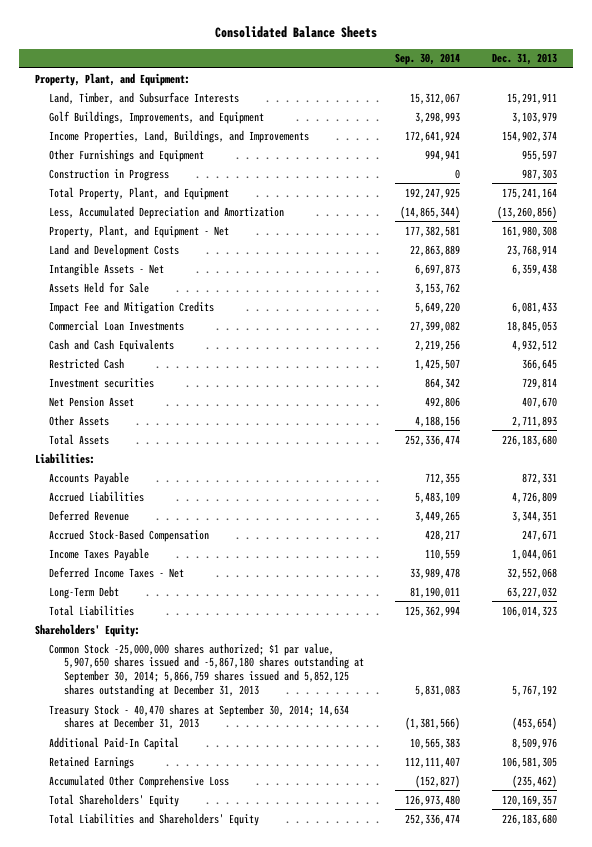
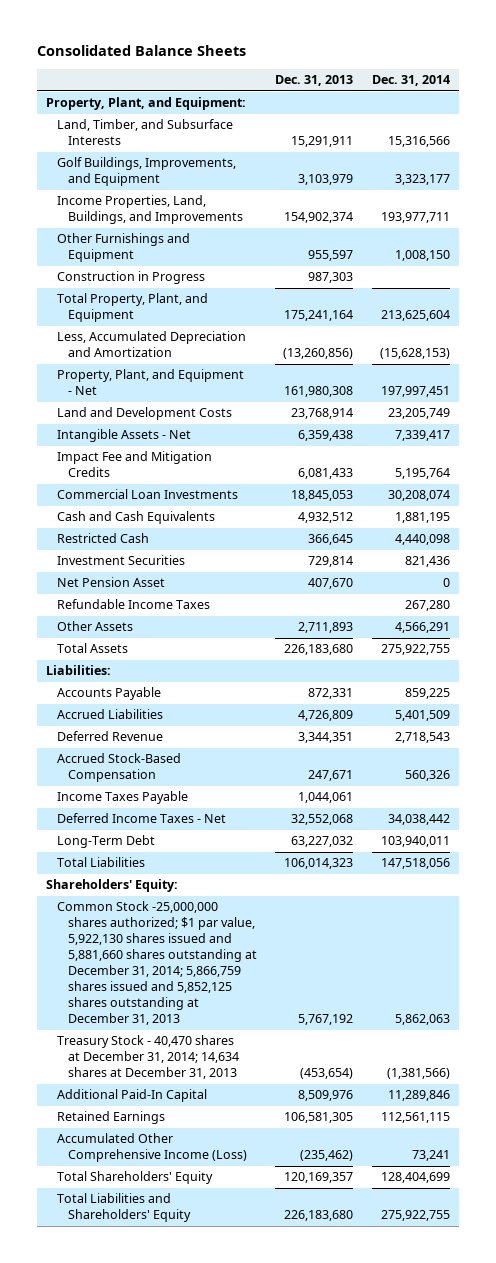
[395,53,461,66] Sep. 30, 2014 -> none
none -> [371,75,450,87] Dec. 31, 2014
[49,281,150,293] Assets Held for Sale -> none
[49,377,155,388] Investment securities -> [56,555,185,566] Investment Securities
none -> [56,599,210,610] Refundable Income Taxes
[49,642,364,698] Common Stock -25,000,000 shares authorized; $1 par value, 5,907,650 shares issued and -5,867,180 shares outstanding at September 30, 2014; 5,866,759 shares issued and 5,852,125 shares outstanding at December 31, 2013 -> [56,901,257,1026] Common Stock -25,000,000 shares authorized; $1 par value, 5,922,130 shares issued and 5,881,660 shares outstanding at December 31, 2014; 5,866,759 shares issued and 5,852,125 shares outstanding at December 31, 2013
[49,703,350,730] Treasury Stock - 40,470 shares at September 30, 2014; 14,634 shares at December 31, 2013 -> [56,1035,239,1080] Treasury Stock - 40,470 shares at December 31, 2014; 14,634 shares at December 31, 2013
[49,774,230,788] Accumulated Other Comprehensive Loss -> [56,1133,247,1163] Accumulated Other Comprehensive Income (Loss)

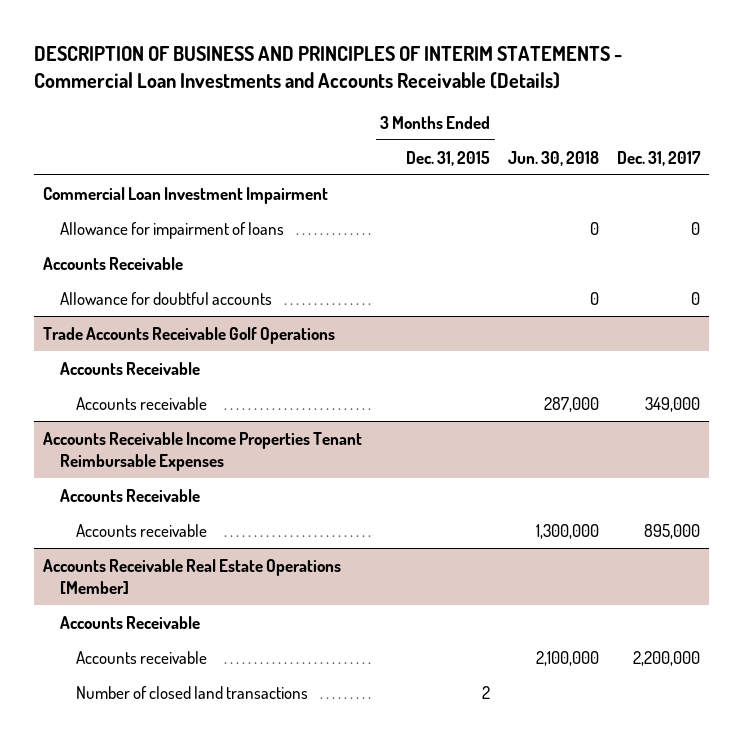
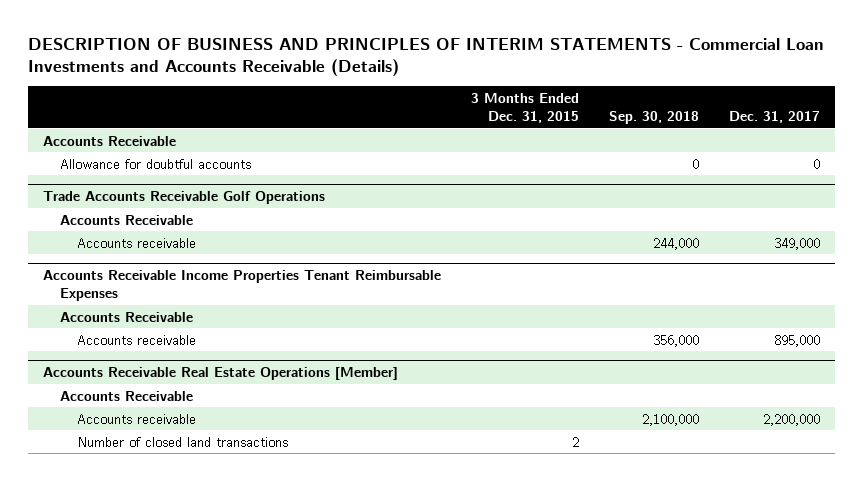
[508,150,600,166] Jun. 30, 2018 -> none
none -> [609,110,700,124] Sep. 30, 2018
[43,186,329,204] Commercial Loan Investment Impairment -> none
[59,221,284,239] Allowance for impairment of loans -> none

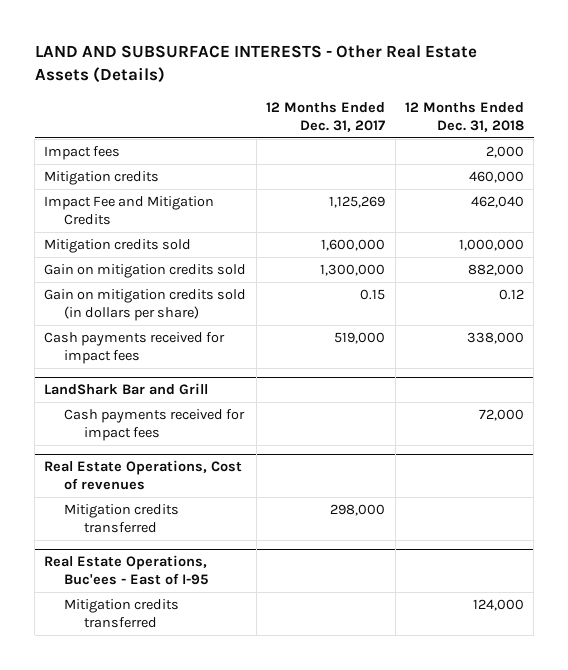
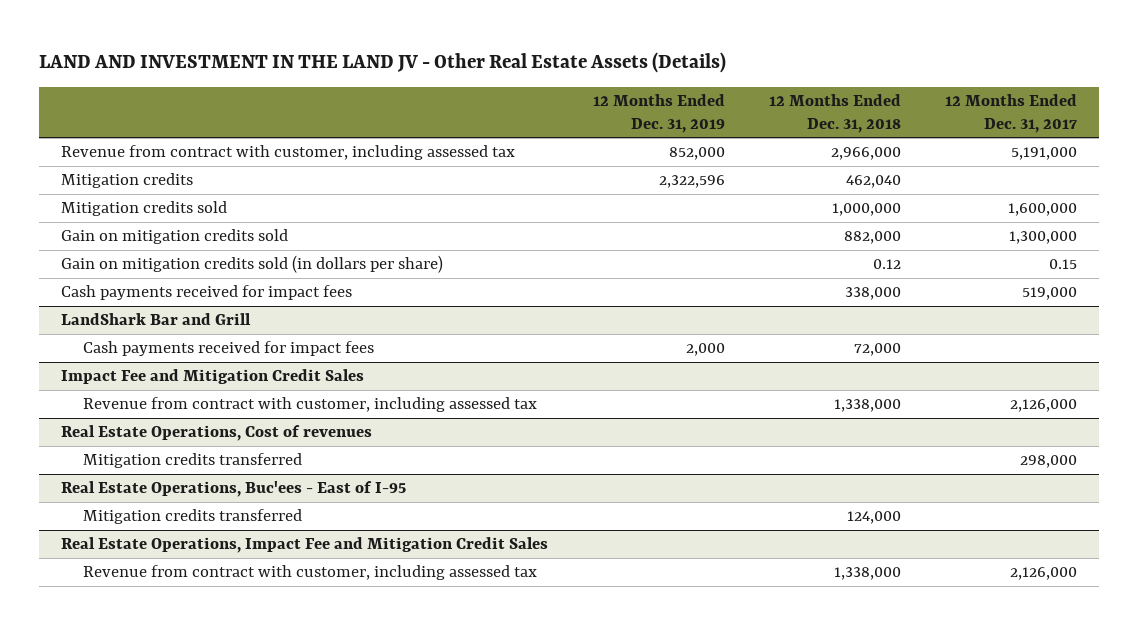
[34,45,477,84] LAND AND SUBSURFACE INTERESTS - Other Real Estate Assets (Details) -> [39,52,727,74] LAND AND INVESTMENT IN THE LAND JV - Other Real Estate Assets (Details)
none -> [592,94,725,133] 12 Months Ended Dec. 31, 2019
[44,145,121,160] Impact fees -> none
[44,195,215,226] Impact Fee and Mitigation Credits -> none
none -> [61,145,516,161] Revenue from contract with customer, including assessed tax
[468,170,524,183] 460,000 -> [845,175,901,189] 462,040
none -> [61,369,365,385] Impact Fee and Mitigation Credit Sales
none -> [82,397,537,413] Revenue from contract with customer, including assessed tax
none -> [61,537,549,554] Real Estate Operations, Impact Fee and Mitigation Credit Sales
none -> [82,565,537,581] Revenue from contract with customer, including assessed tax

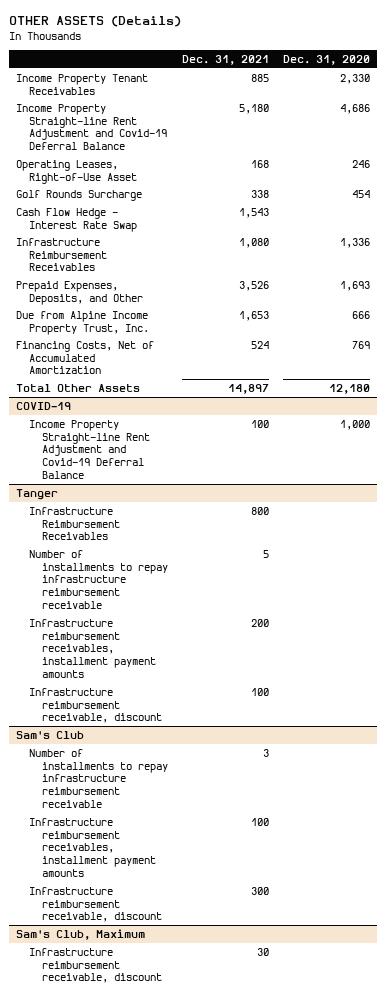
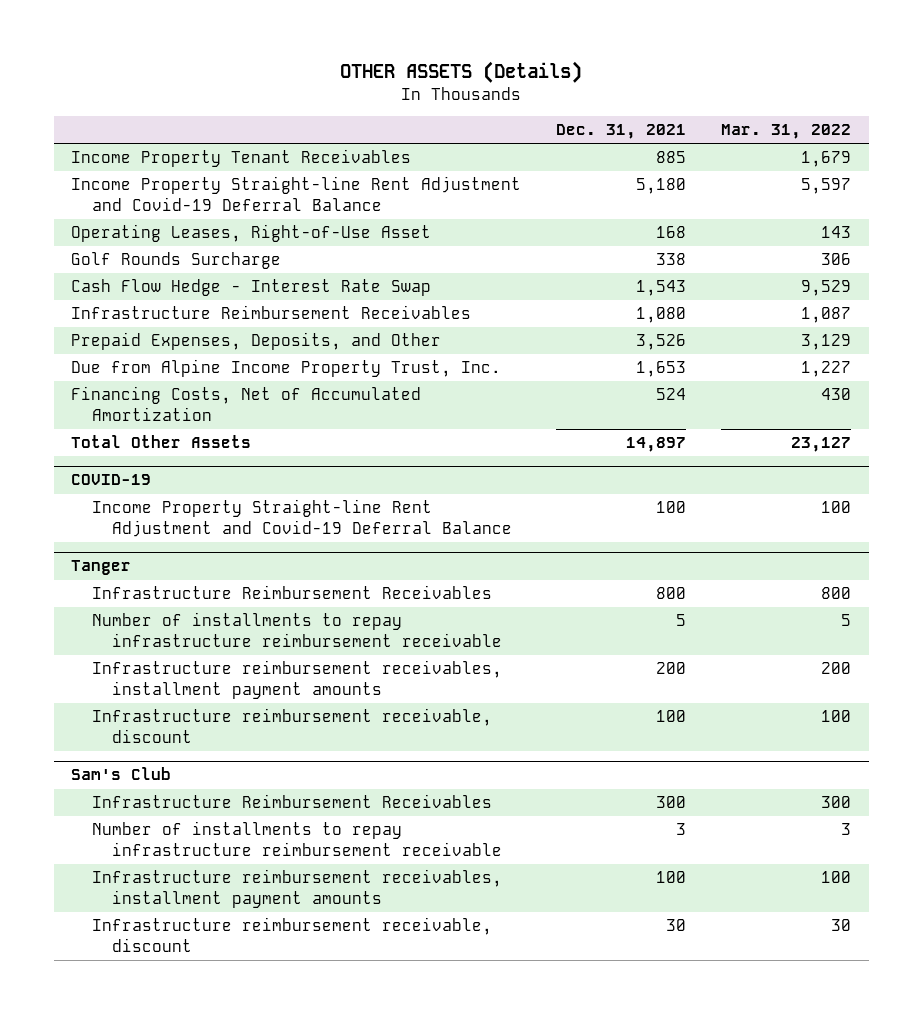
[282,55,370,66] Dec. 31, 2020 -> none
none -> [721,124,852,140] Mar. 31, 2022
none -> [91,794,492,809] Infrastructure Reimbursement Receivables
[28,886,162,923] Infrastructure reimbursement receivable, discount -> none
[15,928,145,940] Sam's Club, Maximum -> none

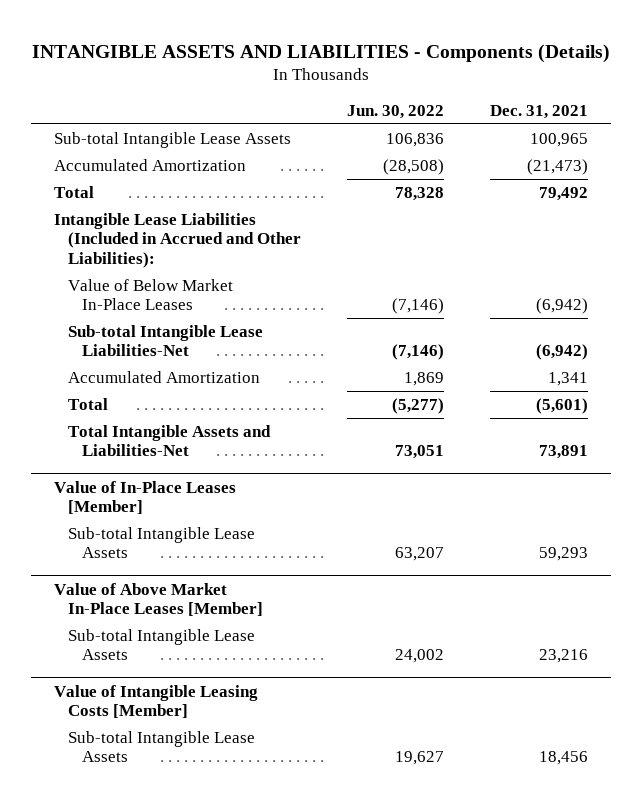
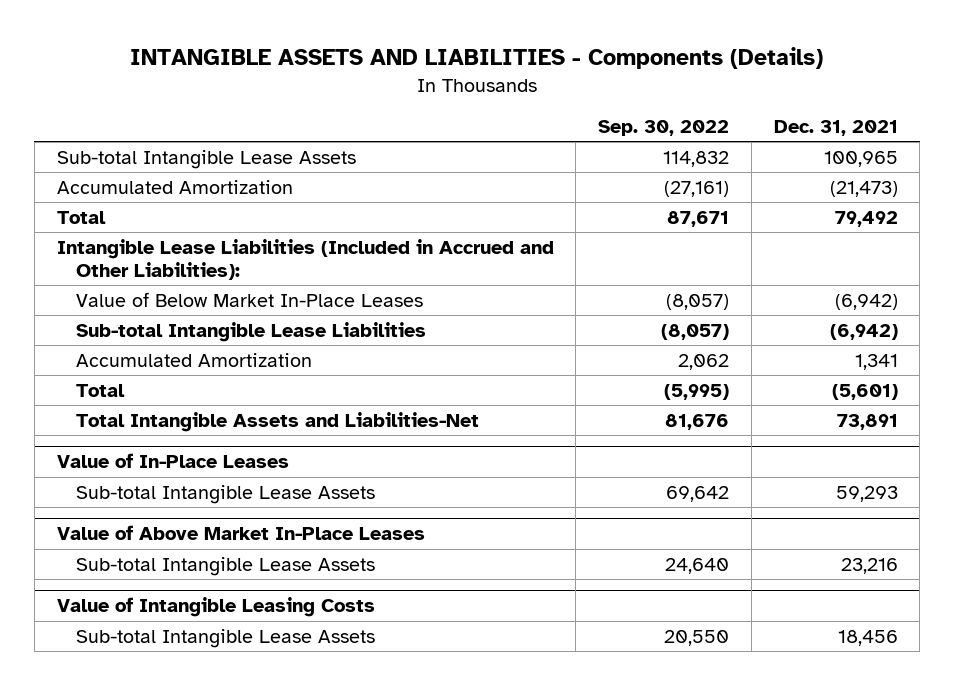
[347,105,445,120] Jun. 30, 2022 -> none
none -> [598,120,730,137] Sep. 30, 2022
[68,324,264,357] Sub-total Intangible Lease Liabilities-Net -> [76,321,427,342] Sub-total Intangible Lease Liabilities
[54,480,237,515] Value of In-Place Leases [Member] -> [56,453,289,469] Value of In-Place Leases
[54,582,264,617] Value of Above Market In-Place Leases [Member] -> [56,525,425,541] Value of Above Market In-Place Leases
[54,684,259,719] Value of Intangible Leasing Costs [Member] -> [56,597,375,618] Value of Intangible Leasing Costs

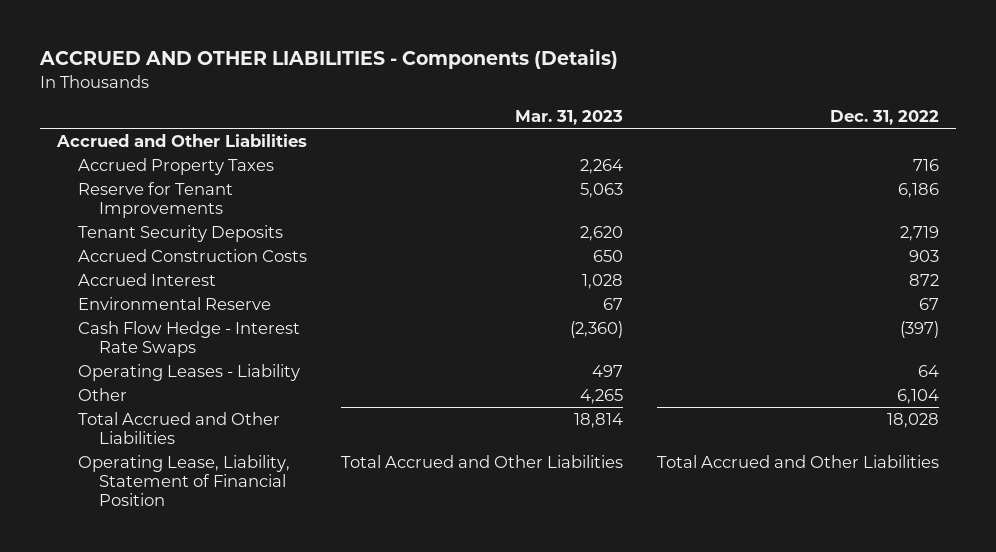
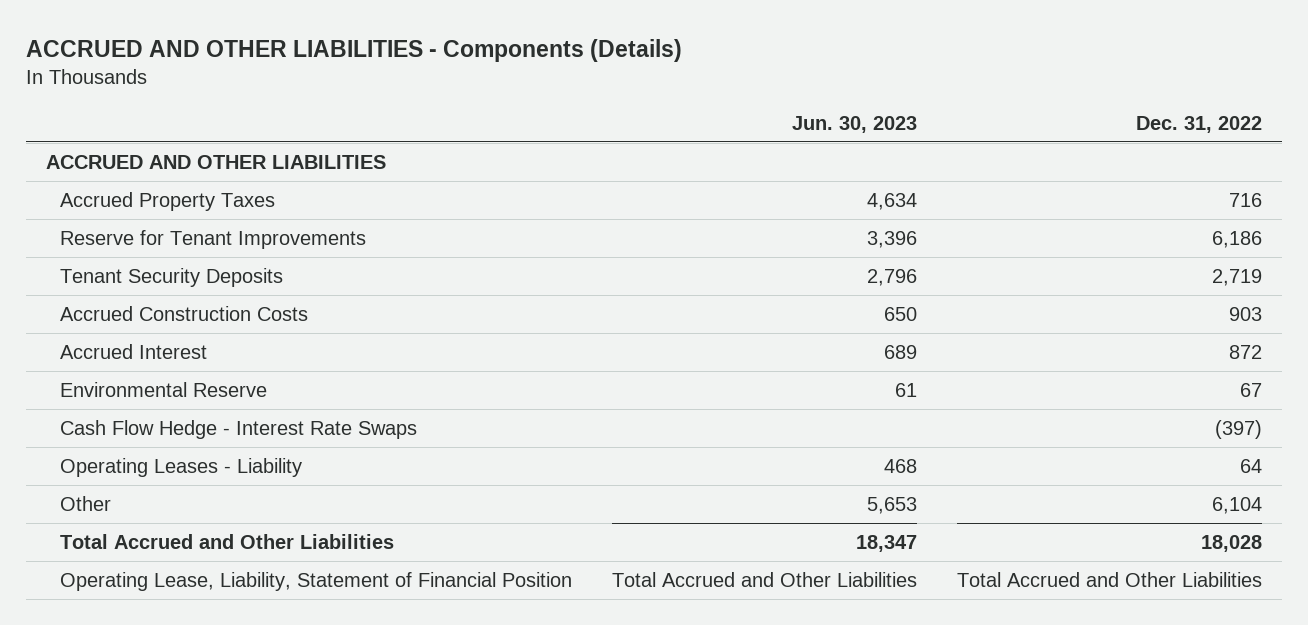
[515,109,624,125] Mar. 31, 2023 -> none
none -> [792,115,918,133] Jun. 30, 2023
[56,133,308,147] Accrued and Other Liabilities -> [45,154,386,169] ACCRUED AND OTHER LIABILITIES

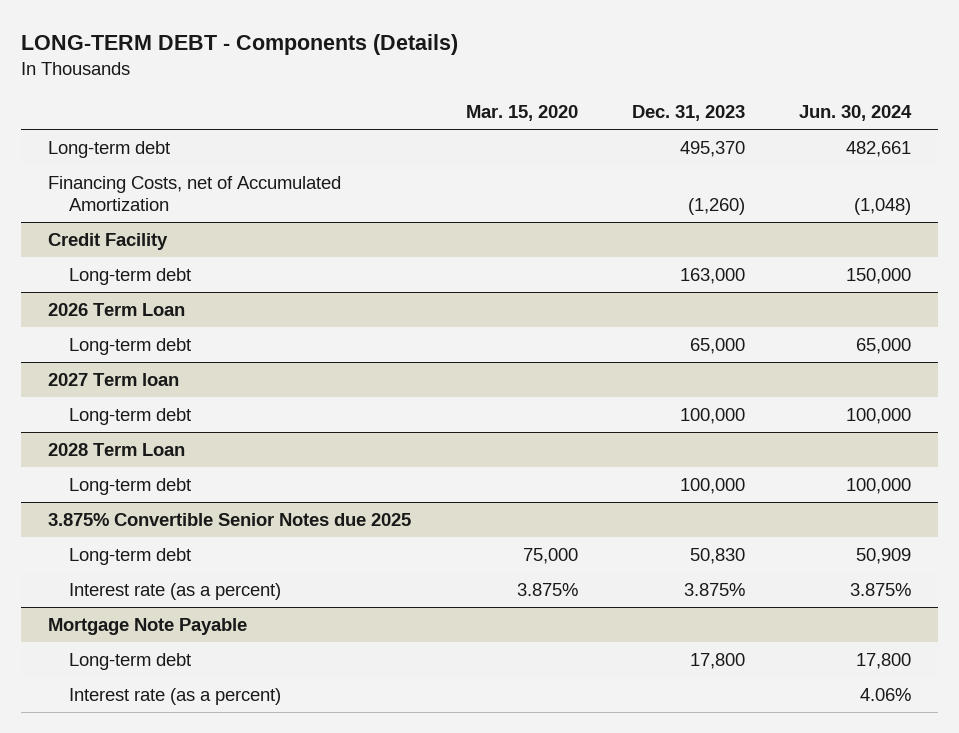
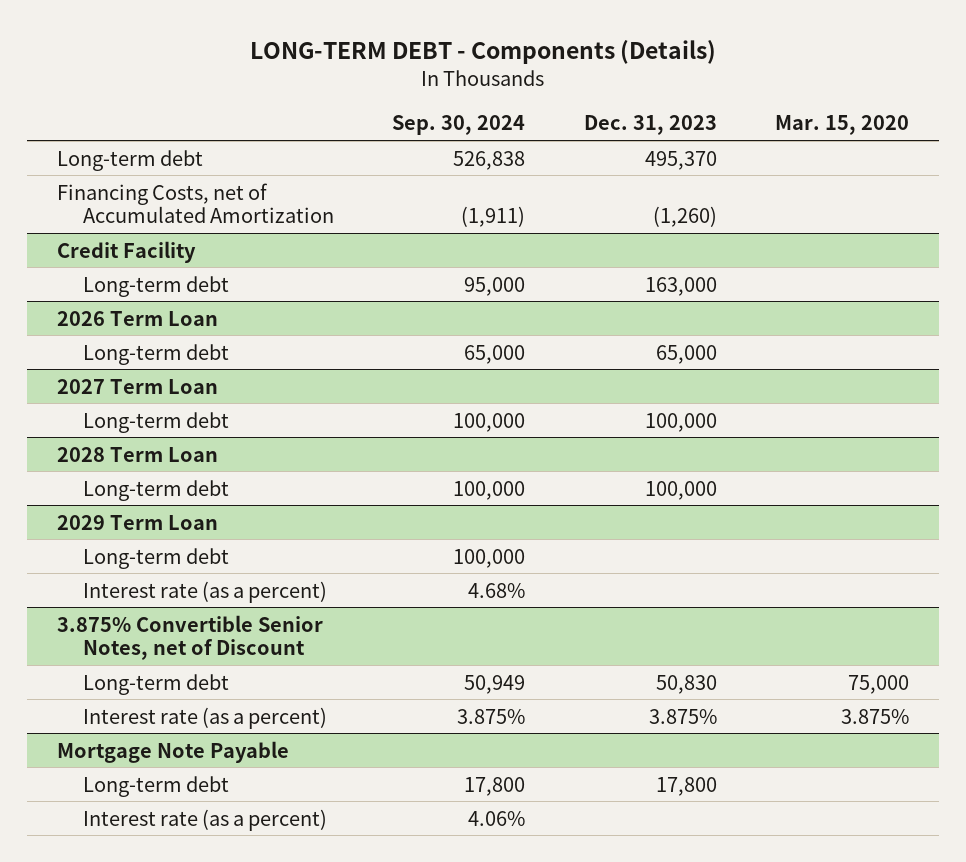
[798,105,912,122] Jun. 30, 2024 -> none
none -> [392,115,526,136] Sep. 30, 2024
[48,372,180,386] 2027 Term loan -> [56,378,218,394] 2027 Term Loan
none -> [56,514,218,530] 2029 Term Loan
none -> [82,547,229,569] Long-term debt
none -> [82,580,327,603] Interest rate (as a percent)
[48,512,412,526] 3.875% Convertible Senior Notes due 2025 -> [56,614,323,661] 3.875% Convertible Senior Notes, net of Discount

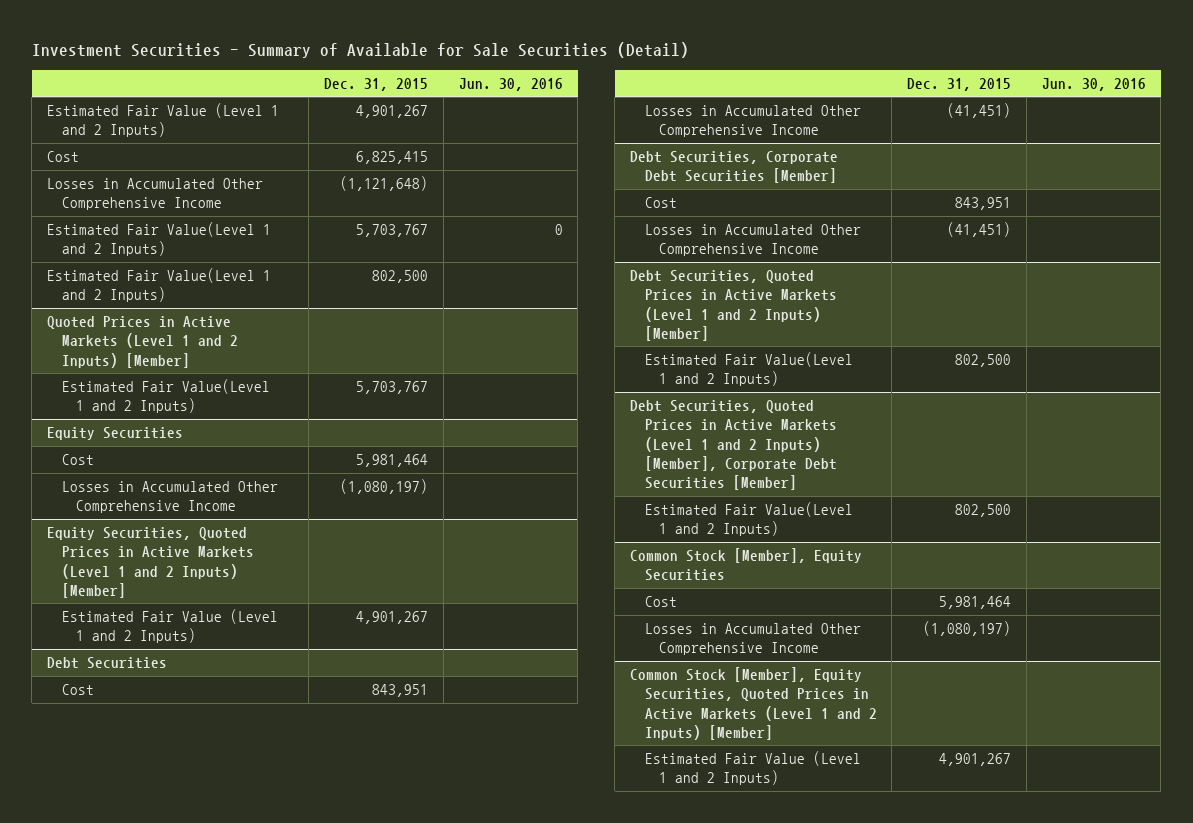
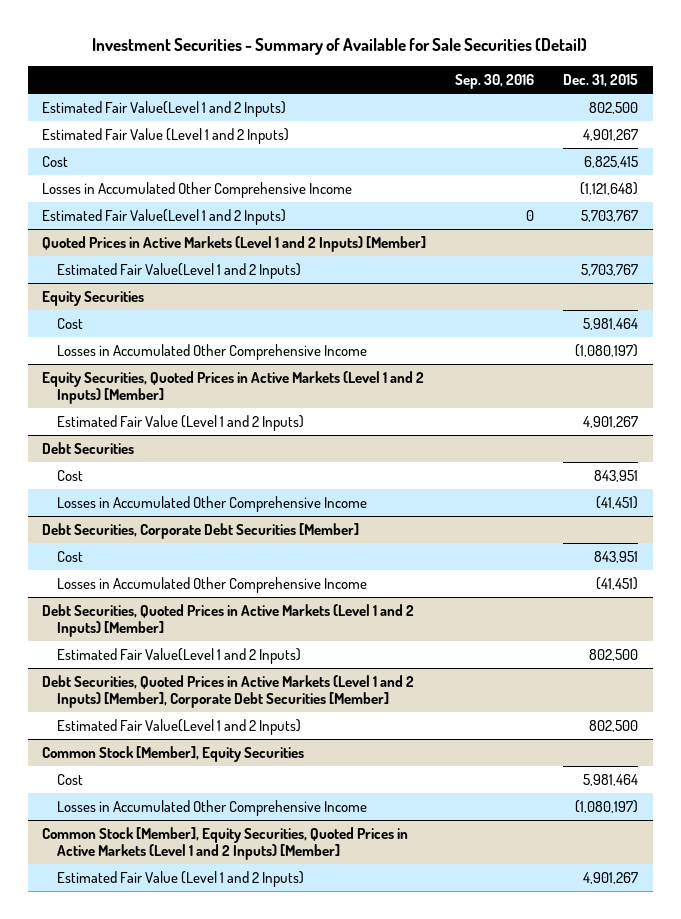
[458,77,563,91] Jun. 30, 2016 -> none
none -> [455,73,535,89] Sep. 30, 2016
[47,268,272,303] Estimated Fair Value(Level 1 and 2 Inputs) -> [42,100,287,117] Estimated Fair Value(Level 1 and 2 Inputs)

